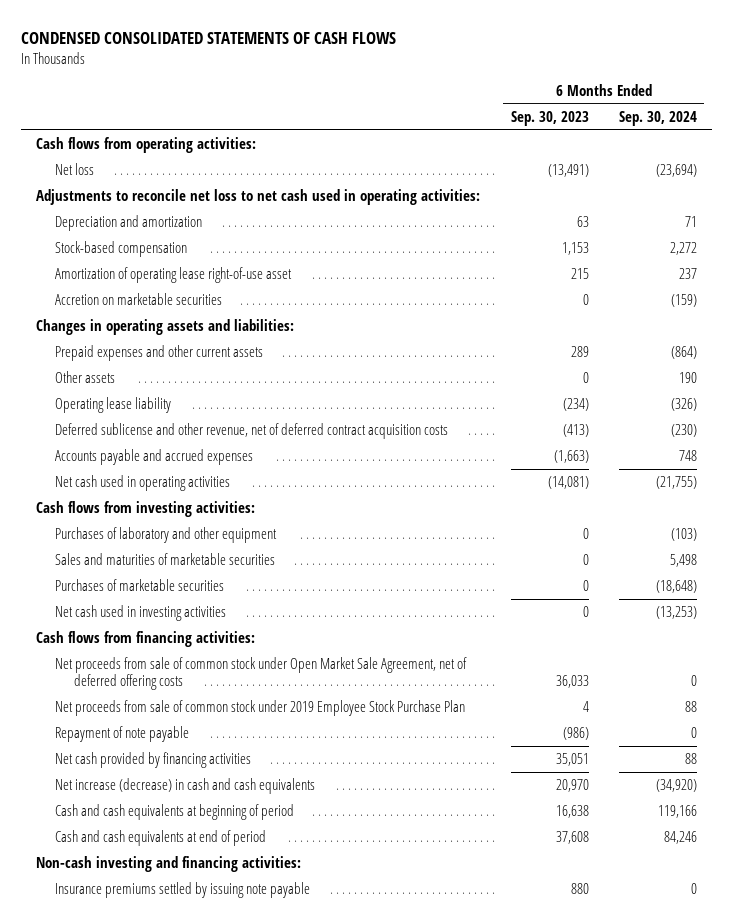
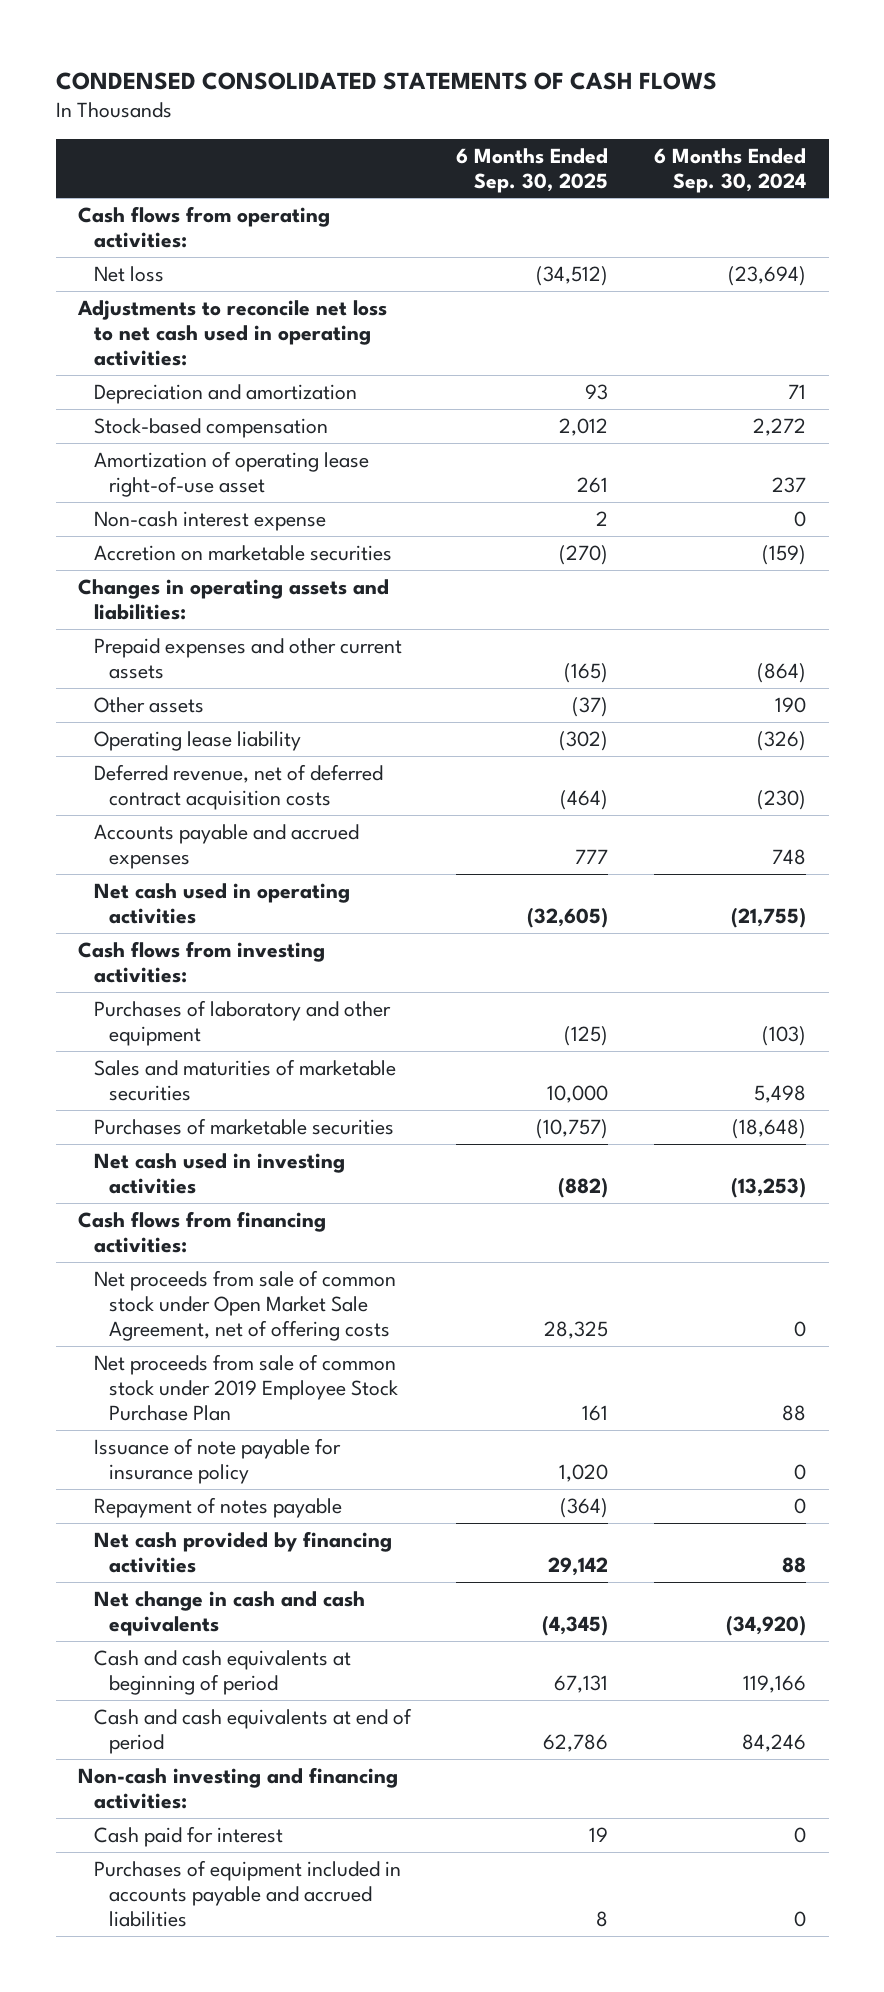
[510,110,589,126] Sep. 30, 2023 -> none
none -> [456,147,609,193] 6 Months Ended Sep. 30, 2025
none -> [93,510,326,531] Non-cash interest expense
[55,422,449,439] Deferred sublicense and other revenue, net of deferred contract acquisition costs -> [93,763,383,810] Deferred revenue, net of deferred contract acquisition costs
[55,656,468,691] Net proceeds from sale of common stock under Open Market Sale Agreement, net of deferred offering costs -> [93,1269,396,1342] Net proceeds from sale of common stock under Open Market Sale Agreement, net of offering costs
none -> [93,1437,341,1484] Issuance of note payable for insurance policy
[55,725,190,742] Repayment of note payable -> [93,1496,342,1518] Repayment of notes payable
[55,777,316,794] Net increase (decrease) in cash and cash equivalents -> [93,1590,365,1636] Net change in cash and cash equivalents
[55,881,311,898] Insurance premiums settled by issuing note payable -> none
none -> [93,1825,283,1847] Cash paid for interest
none -> [93,1859,401,1928] Purchases of equipment included in accounts payable and accrued liabilities

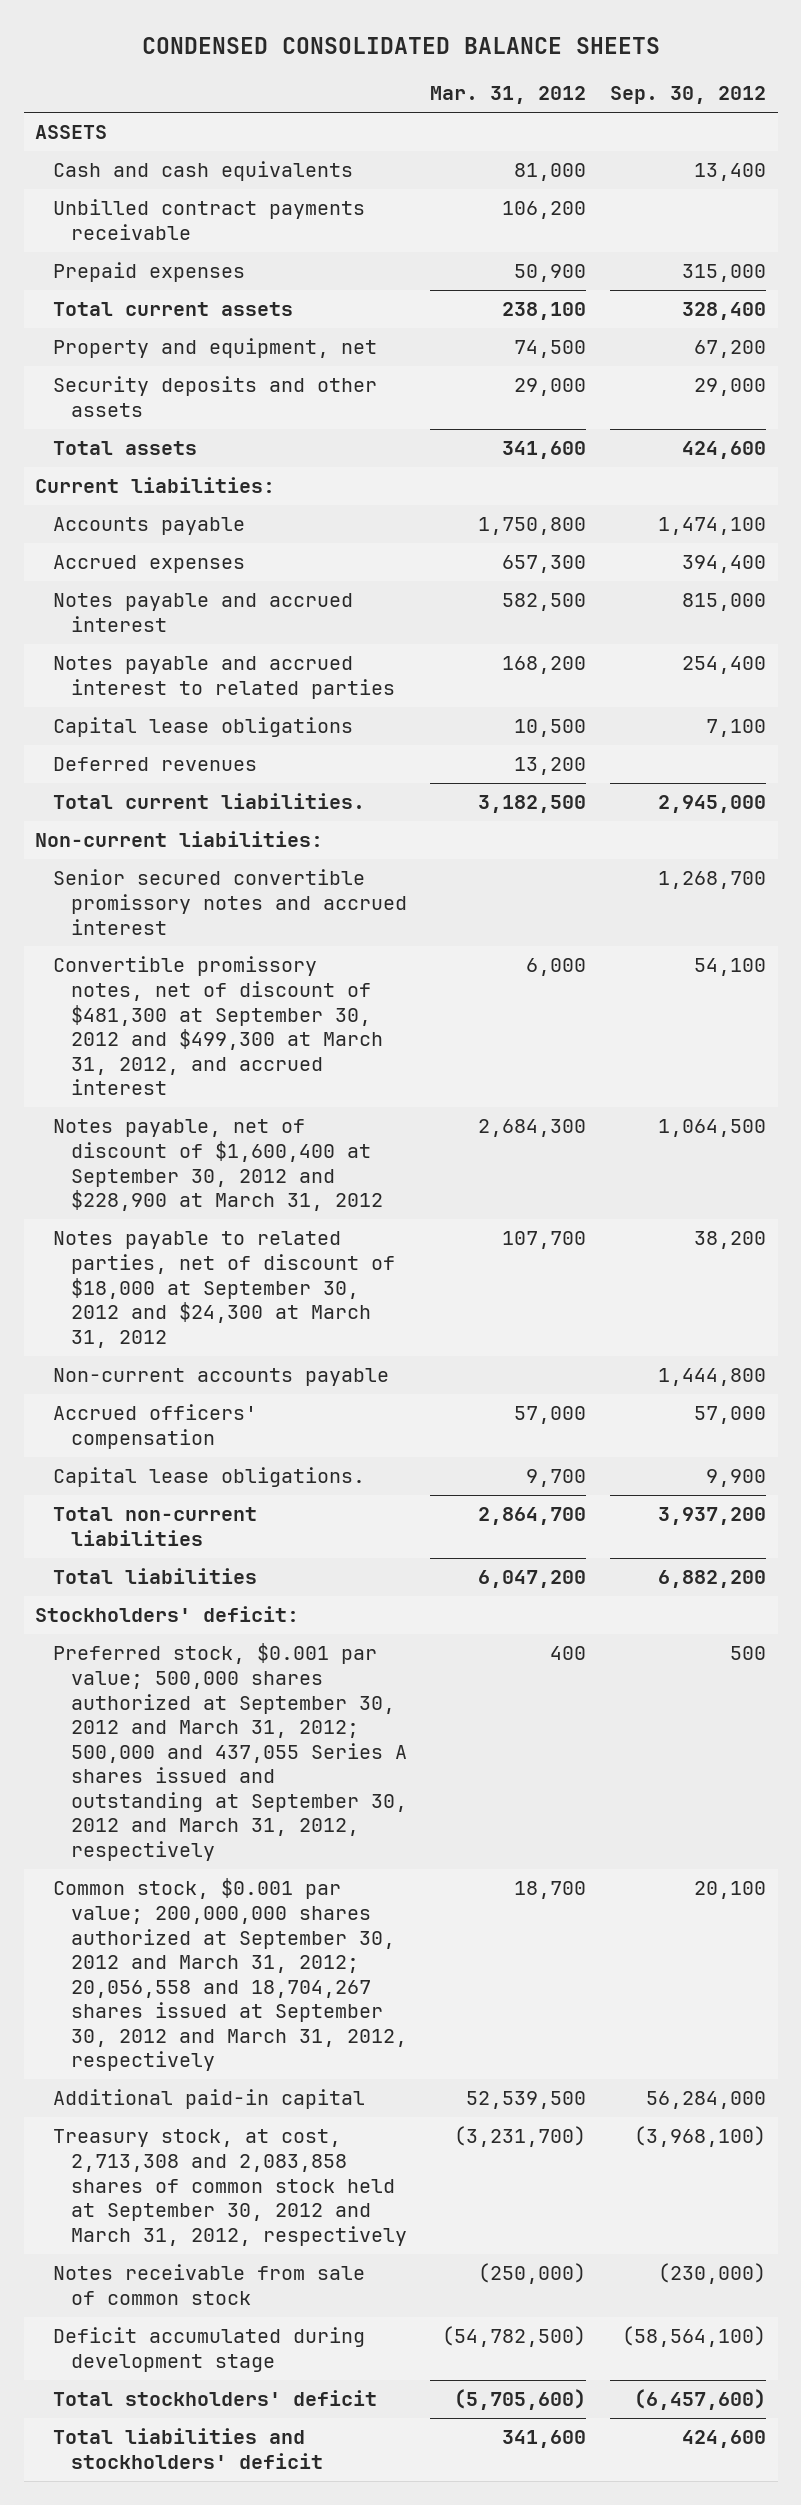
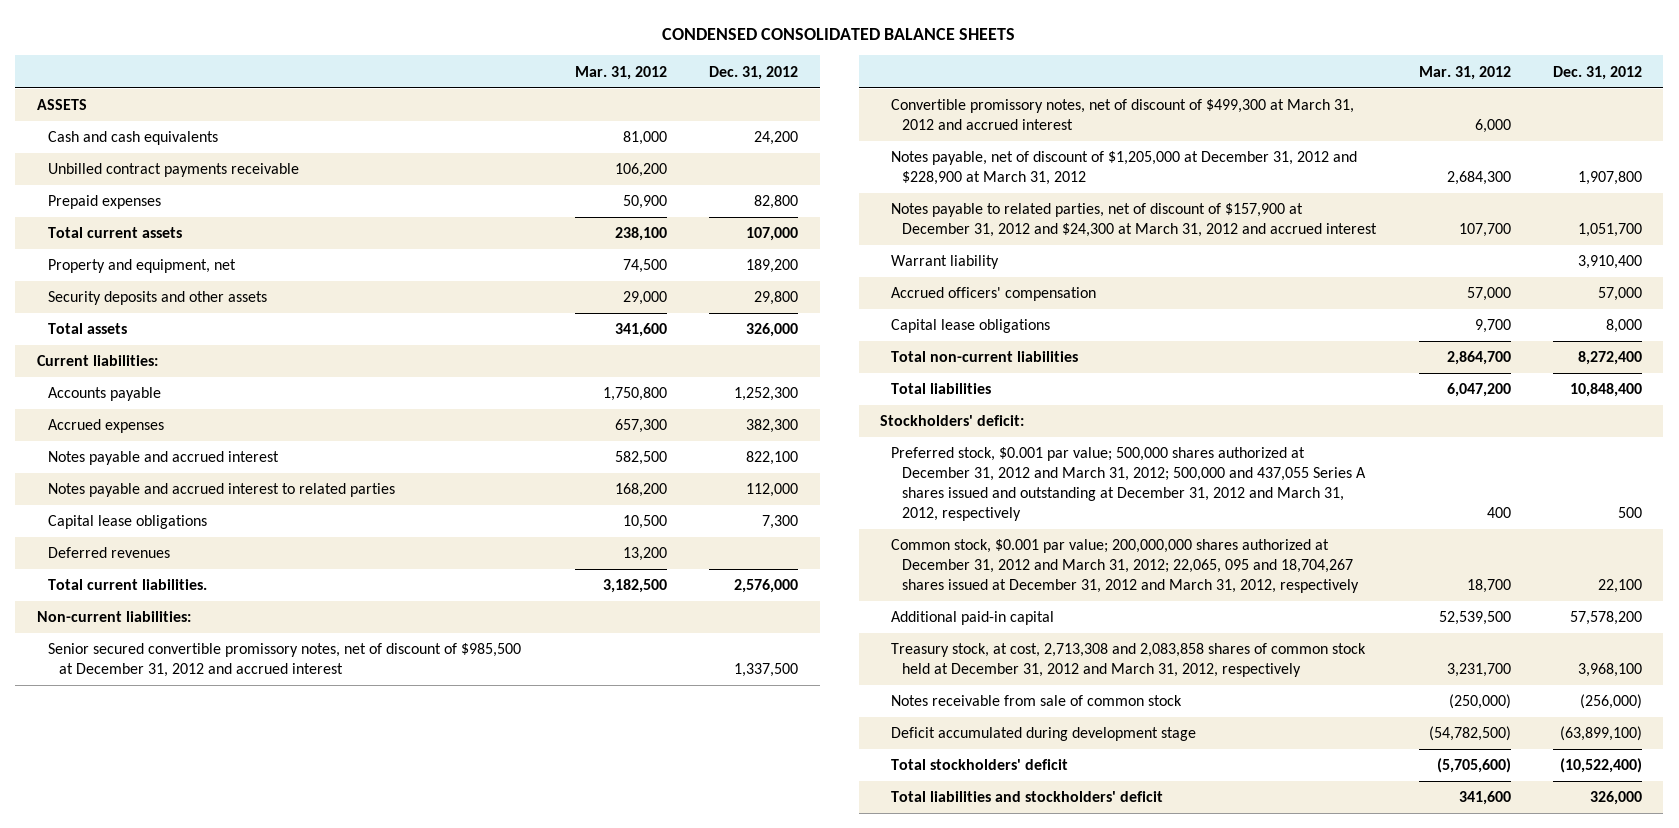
[610,86,767,105] Sep. 30, 2012 -> none
none -> [709,65,799,80] Dec. 31, 2012
[53,869,407,935] Senior secured convertible promissory notes and accrued interest -> [47,643,521,678] Senior secured convertible promissory notes, net of discount of $985,500 at December 31, 2012 and accrued interest
[53,956,383,1096] Convertible promissory notes, net of discount of $481,300 at September 30, 2012 and $499,300 at March 31, 2012, and accrued interest -> [891,99,1355,131] Convertible promissory notes, net of discount of $499,300 at March 31, 2012 and accrued interest
[53,1119,383,1212] Notes payable, net of discount of $1,600,400 at September 30, 2012 and $228,900 at March 31, 2012 -> [891,151,1358,186] Notes payable, net of discount of $1,205,000 at December 31, 2012 and $228,900 at March 31, 2012
[53,1231,395,1348] Notes payable to related parties, net of discount of $18,000 at September 30, 2012 and $24,300 at March 31, 2012 -> [891,203,1378,238] Notes payable to related parties, net of discount of $157,900 at December 31, 2012 and $24,300 at March 31, 2012 and accrued interest
[53,1368,390,1387] Non-current accounts payable -> [891,255,1000,270] Warrant liability
[53,1467,366,1488] Capital lease obligations. -> [891,319,1051,334] Capital lease obligations
[53,1643,407,1862] Preferred stock, $0.001 par value; 500,000 shares authorized at September 30, 2012 and March 31, 2012; 500,000 and 437,055 Series A shares issued and outstanding at September 30, 2012 and March 31, 2012, respectively -> [891,447,1367,522] Preferred stock, $0.001 par value; 500,000 shares authorized at December 31, 2012 and March 31, 2012; 500,000 and 437,055 Series A shares issued and outstanding at December 31, 2012 and March 31, 2012, respectively
[53,1878,407,2072] Common stock, $0.001 par value; 200,000,000 shares authorized at September 30, 2012 and March 31, 2012; 20,056,558 and 18,704,267 shares issued at September 30, 2012 and March 31, 2012, respectively -> [891,539,1360,594] Common stock, $0.001 par value; 200,000,000 shares authorized at December 31, 2012 and March 31, 2012; 22,065, 095 and 18,704,267 shares issued at December 31, 2012 and March 31, 2012, respectively
[53,2129,407,2246] Treasury stock, at cost, 2,713,308 and 2,083,858 shares of common stock held at September 30, 2012 and March 31, 2012, respectively -> [891,643,1367,678] Treasury stock, at cost, 2,713,308 and 2,083,858 shares of common stock held at December 31, 2012 and March 31, 2012, respectively
[454,2126,587,2148] (3,231,700) -> [1446,663,1511,678] 3,231,700

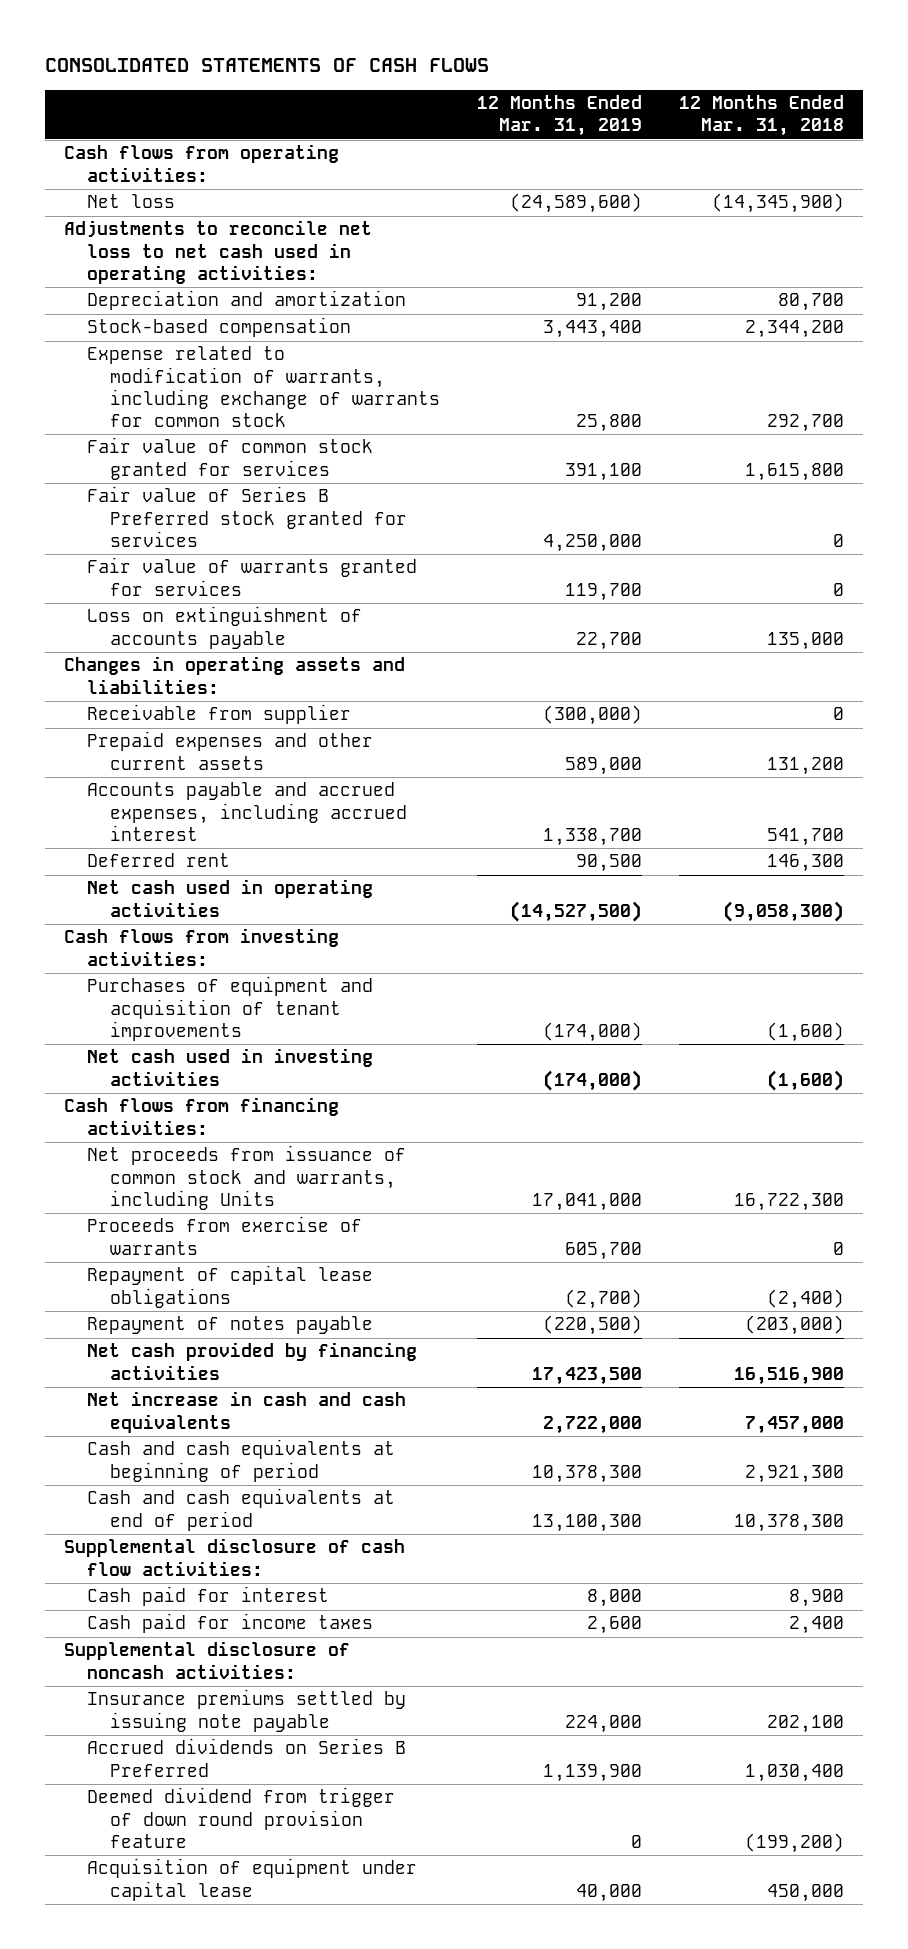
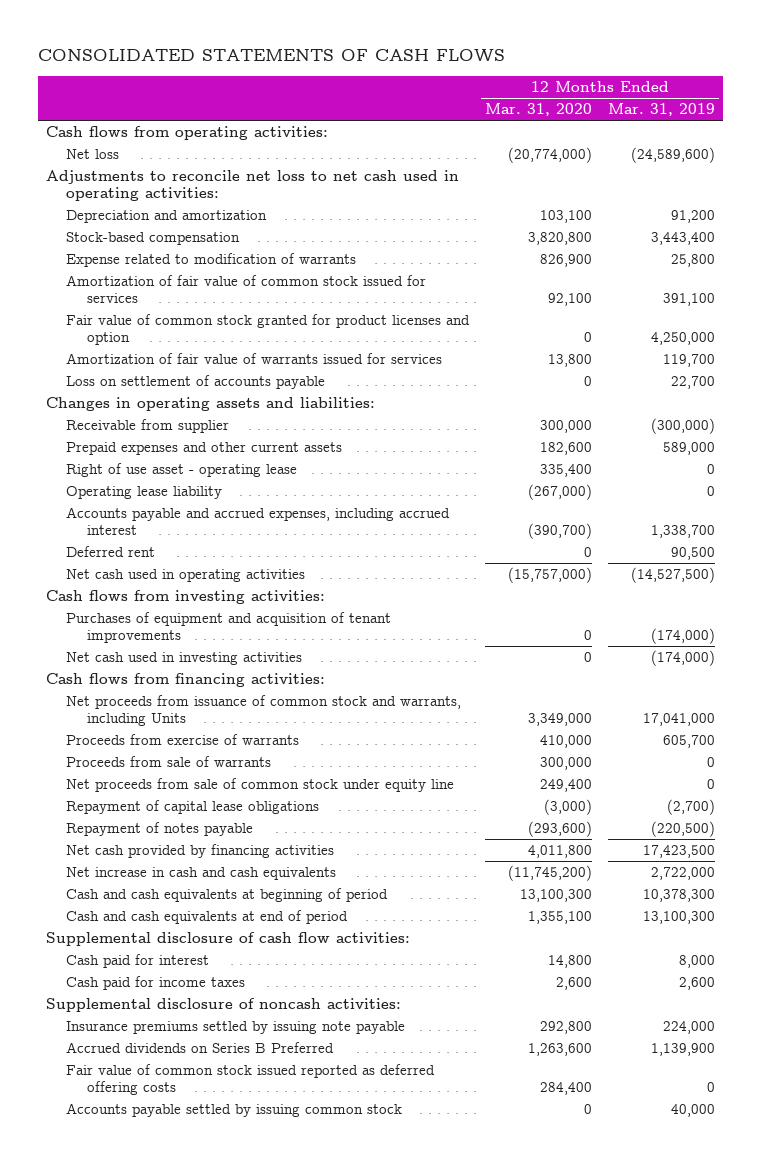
[679,95,845,137] 12 Months Ended Mar. 31, 2018 -> none
none -> [485,103,593,117] Mar. 31, 2020
[87,346,441,427] Expense related to modification of warrants, including exchange of warrants for common stock -> [66,253,357,268] Expense related to modification of warrants
[87,437,374,480] Fair value of common stock granted for services -> [66,275,427,304] Amortization of fair value of common stock issued for services
[87,486,408,547] Fair value of Series B Preferred stock granted for services -> [66,314,471,346] Fair value of common stock granted for product licenses and option
[87,557,418,596] Fair value of warrants granted for services -> [66,353,443,365] Amortization of fair value of warrants issued for services
[87,606,363,649] Loss on extinguishment of accounts payable -> [66,375,326,390] Loss on settlement of accounts payable
none -> [66,463,298,478] Right of use asset - operating lease
none -> [66,486,223,500] Operating lease liability
none -> [66,756,272,768] Proceeds from sale of warrants
none -> [66,778,455,793] Net proceeds from sale of common stock under equity line
[87,1787,396,1848] Deemed dividend from trigger of down round provision feature -> none
[87,1858,418,1901] Acquisition of equipment under capital lease -> none
none -> [66,1064,436,1096] Fair value of common stock issued reported as deferred offering costs
none -> [66,1103,403,1118] Accounts payable settled by issuing common stock

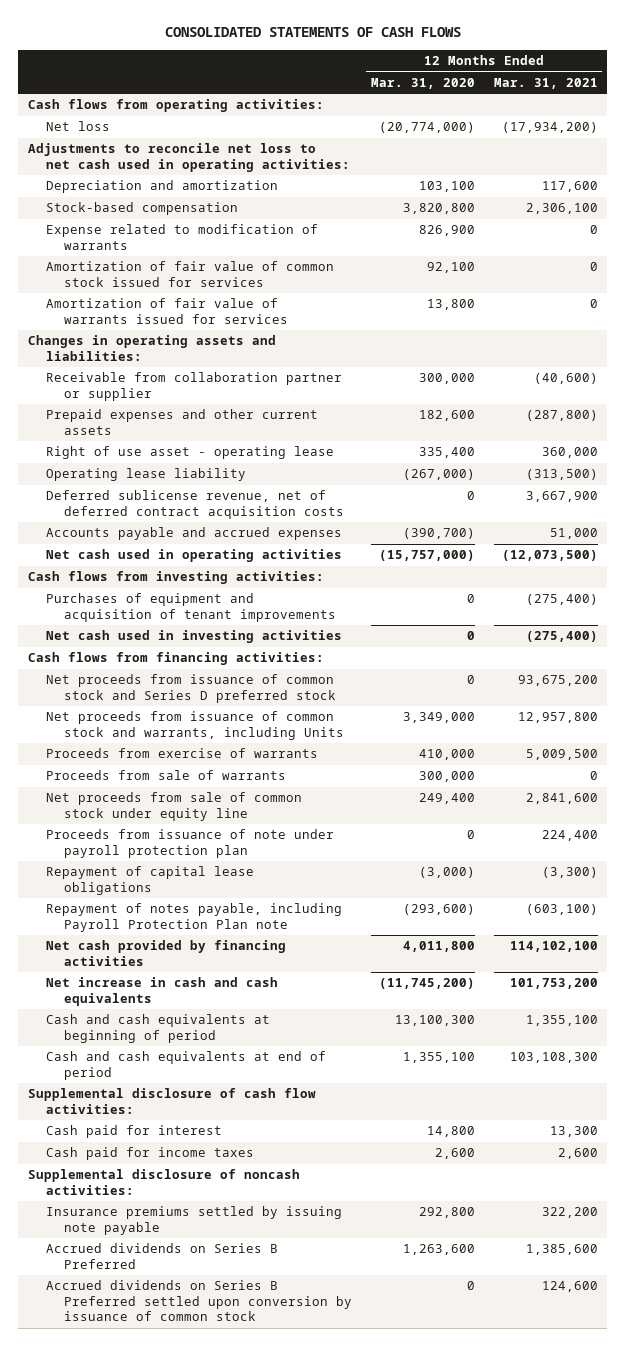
[608,103,716,117] Mar. 31, 2019 -> none
none -> [493,77,598,89] Mar. 31, 2021
[66,314,471,346] Fair value of common stock granted for product licenses and option -> none
[66,375,326,390] Loss on settlement of accounts payable -> none
[66,419,230,434] Receivable from supplier -> [45,372,342,401] Receivable from collaboration partner or supplier
[66,546,156,558] Deferred rent -> none
none -> [45,490,345,519] Deferred sublicense revenue, net of deferred contract acquisition costs
[66,507,451,536] Accounts payable and accrued expenses, including accrued interest -> [45,527,342,541] Accounts payable and accrued expenses
none -> [45,674,337,703] Net proceeds from issuance of common stock and Series D preferred stock
none -> [45,829,334,858] Proceeds from issuance of note under payroll protection plan
[66,822,254,837] Repayment of notes payable -> [45,903,342,932] Repayment of notes payable, including Payroll Protection Plan note
[66,1064,436,1096] Fair value of common stock issued reported as deferred offering costs -> none
[66,1103,403,1118] Accounts payable settled by issuing common stock -> none
none -> [45,1280,353,1322] Accrued dividends on Series B Preferred settled upon conversion by issuance of common stock

